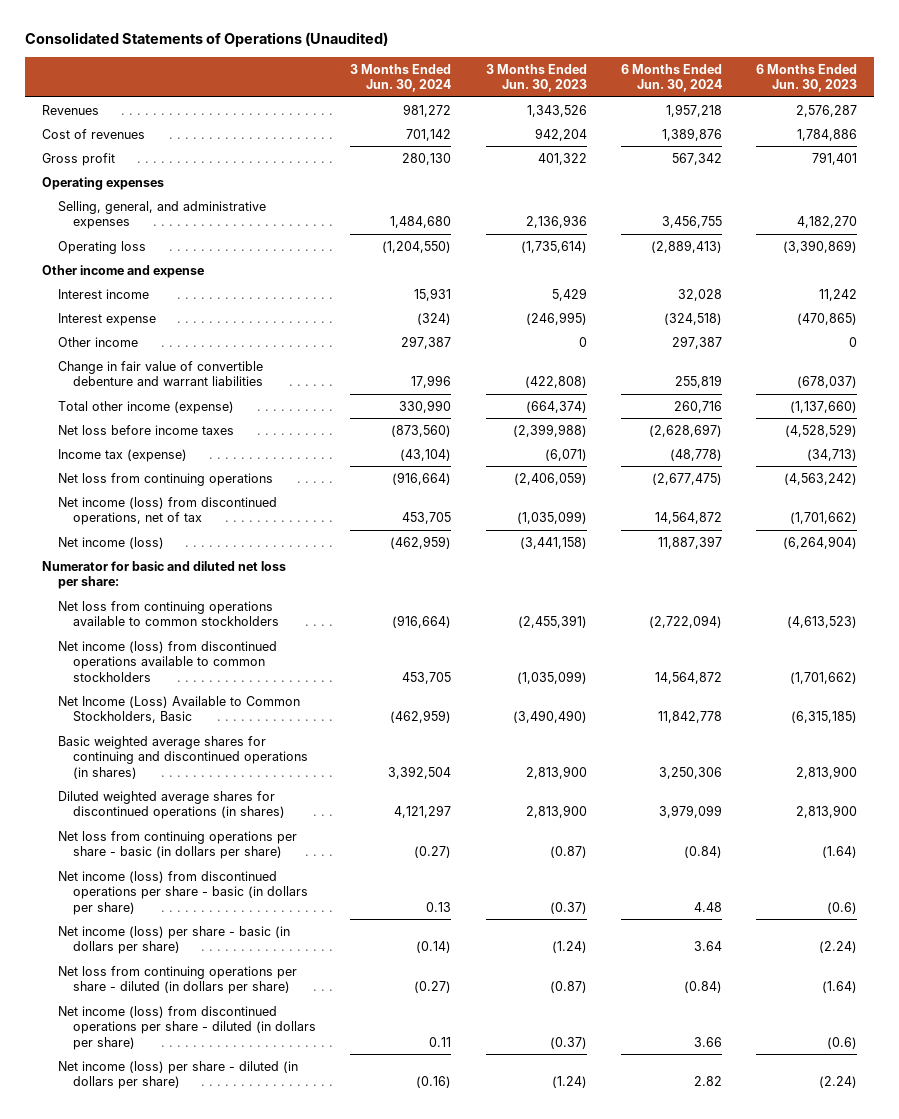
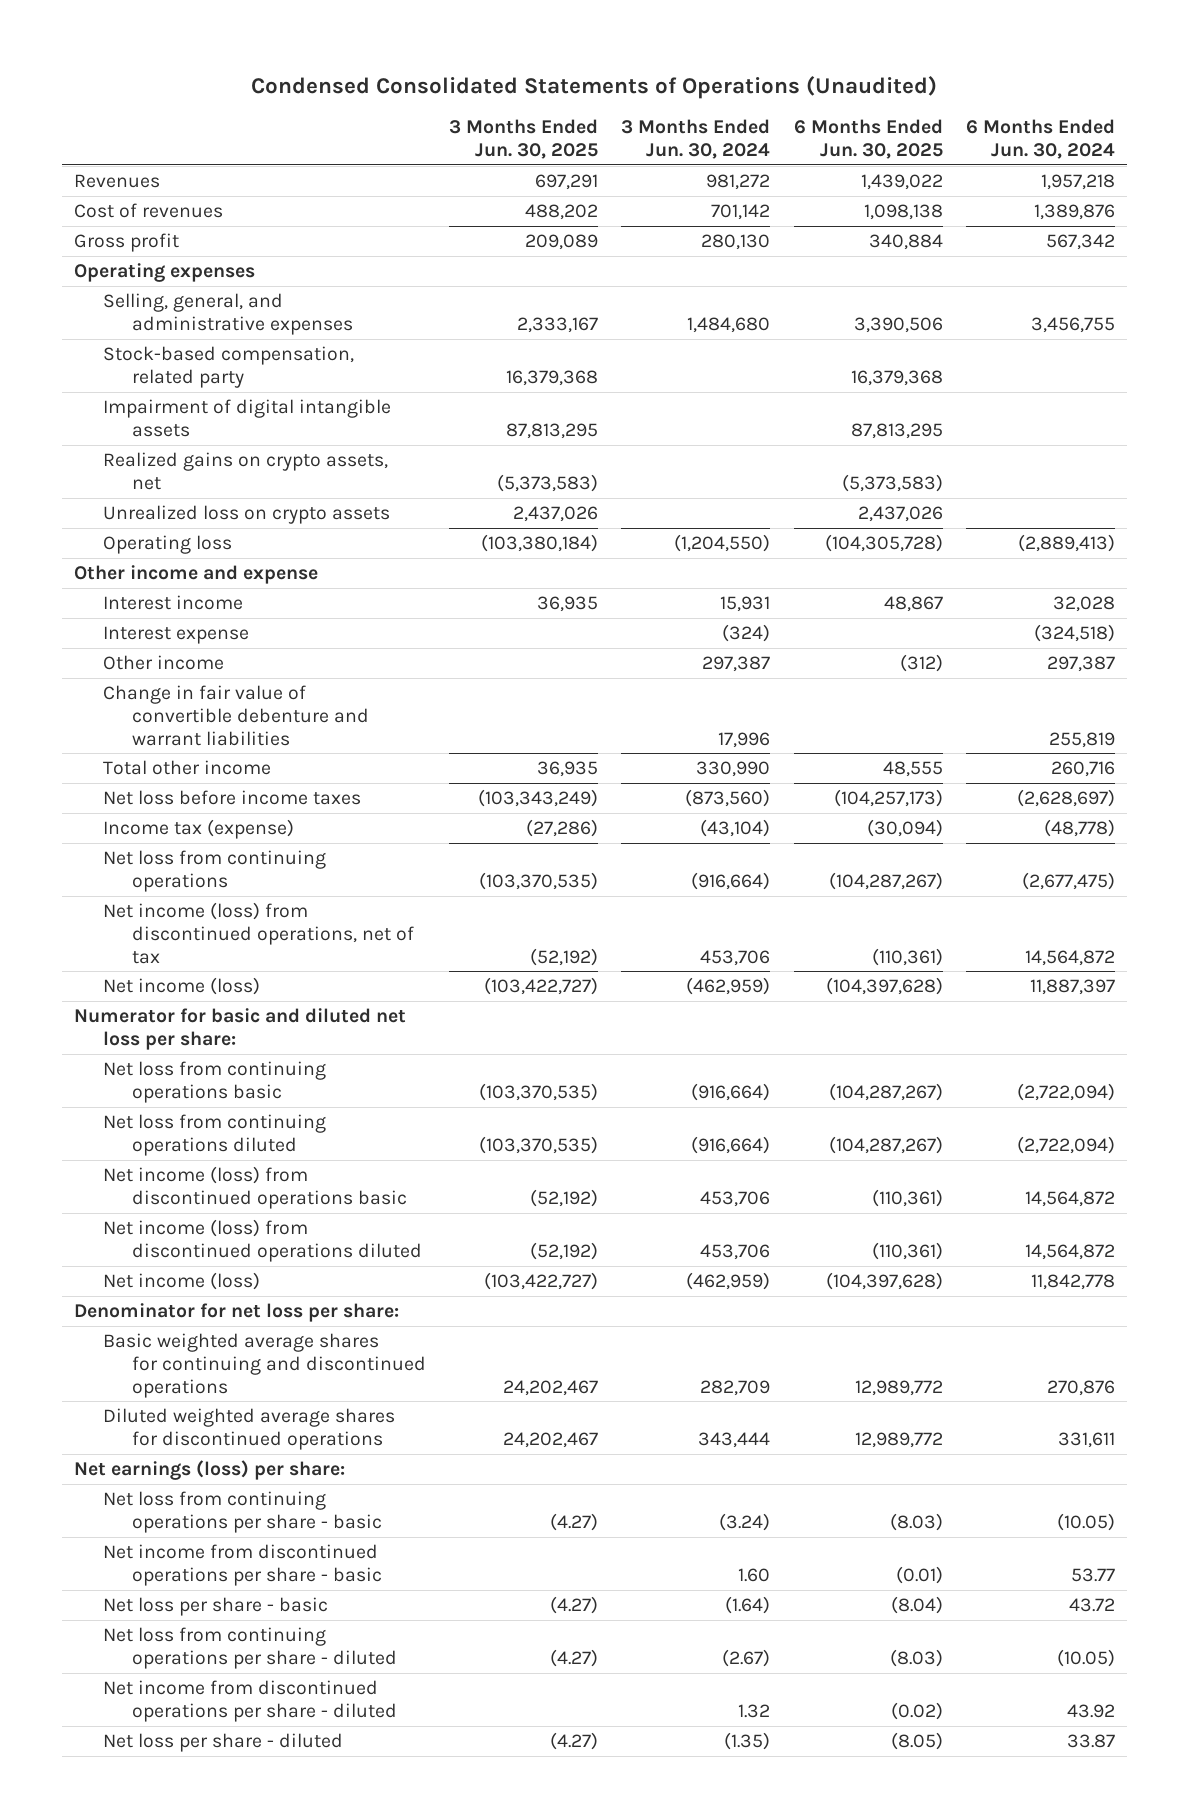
[25,32,389,48] Consolidated Statements of Operations (Unaudited) -> [251,75,938,99] Condensed Consolidated Statements of Operations (Unaudited)
[485,63,587,92] 3 Months Ended Jun. 30, 2023 -> none
[756,63,858,92] 6 Months Ended Jun. 30, 2023 -> none
none -> [449,119,599,159] 3 Months Ended Jun. 30, 2025
none -> [793,119,943,159] 6 Months Ended Jun. 30, 2025
none -> [102,346,354,388] Stock-based compensation, related party
none -> [102,399,391,437] Impairment of digital intangible assets
none -> [102,452,388,490] Realized gains on crypto assets, net
none -> [102,505,390,525] Unrealized loss on crypto assets
[57,400,234,414] Total other income (expense) -> [102,760,271,776] Total other income
[402,512,452,525] 453,705 -> [700,949,771,966] 453,706
[57,600,280,627] Net loss from continuing operations available to common stockholders -> [102,1061,326,1103] Net loss from continuing operations basic
none -> [102,1114,326,1156] Net loss from continuing operations diluted
[57,640,277,682] Net income (loss) from discontinued operations available to common stockholders -> [102,1166,407,1209] Net income (loss) from discontinued operations basic
[402,671,452,684] 453,705 -> [700,1190,771,1207] 453,706
none -> [102,1219,422,1262] Net income (loss) from discontinued operations diluted
[57,695,300,724] Net Income (Loss) Available to Common Stockholders, Basic -> [102,1272,260,1291] Net income (loss)
none -> [74,1303,400,1323] Denominator for net loss per share:
[57,735,309,779] Basic weighted average shares for continuing and discontinued operations (in shares) -> [102,1333,426,1398] Basic weighted average shares for continuing and discontinued operations
[388,765,452,779] 3,392,504 -> [700,1379,771,1396] 282,709
[659,766,723,779] 3,250,306 -> [1046,1379,1115,1396] 270,876
[57,790,286,820] Diluted weighted average shares for discontinued operations (in shares) -> [102,1408,395,1450] Diluted weighted average shares for discontinued operations
[394,805,452,819] 4,121,297 -> [698,1431,771,1448] 343,444
[659,805,723,819] 3,979,099 -> [1057,1431,1115,1448] 331,611
none -> [74,1460,346,1481] Net earnings (loss) per share:
[57,830,297,860] Net loss from continuing operations per share - basic (in dollars per share) -> [102,1491,382,1533] Net loss from continuing operations per share - basic
[414,846,452,859] (0.27) -> [719,1512,771,1531] (3.24)
[684,846,723,859] (0.84) -> [1056,1512,1115,1531] (10.05)
[57,870,309,915] Net income (loss) from discontinued operations per share - basic (in dollars per share) -> [102,1544,382,1586] Net income from discontinued operations per share - basic
[426,901,452,912] 0.13 -> [738,1567,771,1582] 1.60
[694,901,723,912] 4.48 -> [1070,1567,1115,1582] 53.77
[57,925,290,955] Net income (loss) per share - basic (in dollars per share) -> [102,1597,328,1617] Net loss per share - basic
[416,941,452,954] (0.14) -> [725,1596,771,1615] (1.64)
[694,941,723,952] 3.64 -> [1068,1598,1115,1613] 43.72
[57,965,297,995] Net loss from continuing operations per share - diluted (in dollars per share) -> [102,1627,397,1669] Net loss from continuing operations per share - diluted
[414,981,452,994] (0.27) -> [722,1648,771,1667] (2.67)
[684,981,723,994] (0.84) -> [1056,1648,1115,1667] (10.05)
[57,1005,317,1050] Net income (loss) from discontinued operations per share - diluted (in dollars per share) -> [102,1680,397,1722] Net income from discontinued operations per share - diluted
[429,1036,452,1047] 0.11 -> [738,1703,771,1718] 1.32
[694,1036,723,1047] 3.66 -> [1066,1703,1115,1718] 43.92
[57,1060,298,1090] Net income (loss) per share - diluted (in dollars per share) -> [102,1733,343,1753] Net loss per share - diluted
[416,1076,452,1089] (0.16) -> [724,1732,771,1751] (1.35)
[694,1076,723,1087] 2.82 -> [1066,1734,1115,1749] 33.87

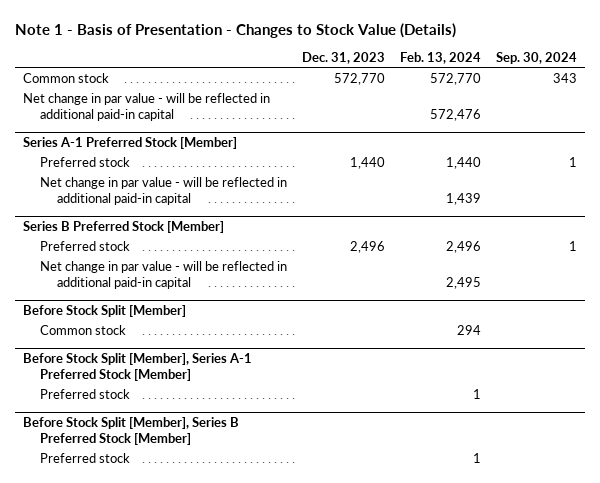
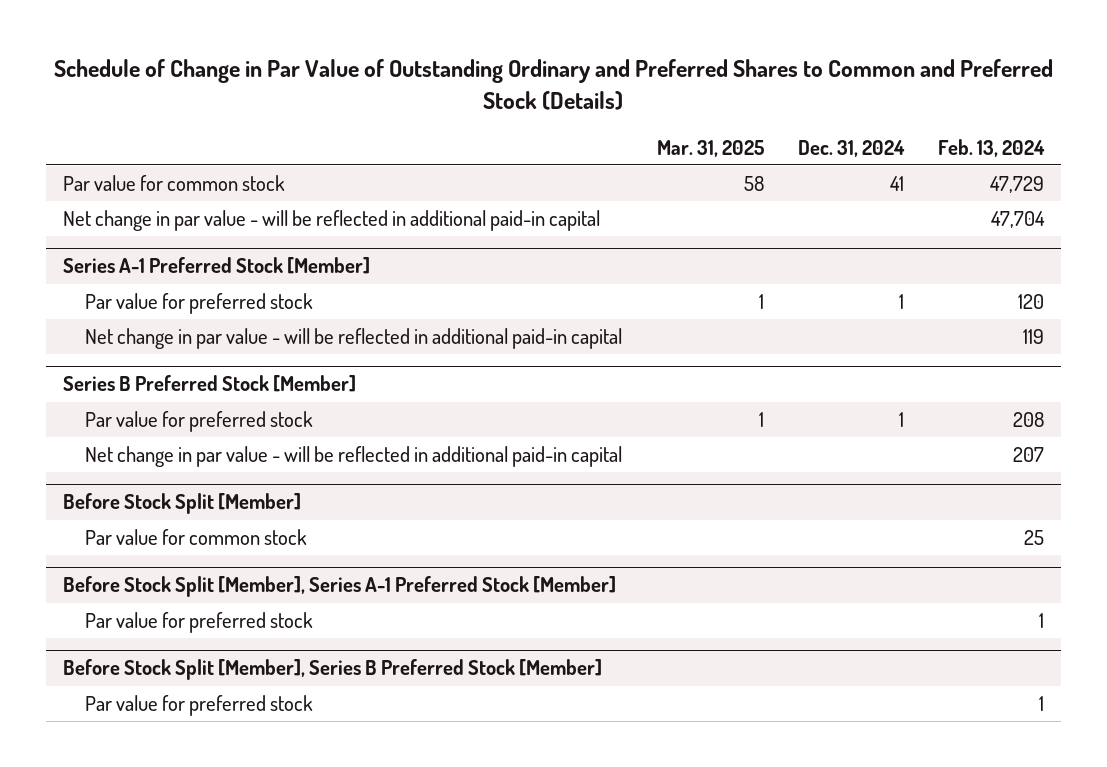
[15,22,457,38] Note 1 - Basis of Presentation - Changes to Stock Value (Details) -> [54,59,1054,111] Schedule of Change in Par Value of Outstanding Ordinary and Preferred Shares to Common and Preferred Stock (Details)
[302,51,386,64] Dec. 31, 2023 -> none
[496,51,578,64] Sep. 30, 2024 -> none
none -> [656,139,764,157] Mar. 31, 2025
none -> [797,139,905,157] Dec. 31, 2024
[22,72,109,83] Common stock -> [62,175,285,192] Par value for common stock
[430,72,482,85] 572,770 -> [989,176,1044,194] 47,729
[430,108,482,121] 572,476 -> [990,211,1045,229] 47,704
[40,156,131,167] Preferred stock -> [85,293,314,315] Par value for preferred stock
[446,156,482,169] 1,440 -> [1017,294,1044,310] 120
[446,192,482,205] 1,439 -> [1022,329,1044,345] 119
[40,240,131,251] Preferred stock -> [85,411,314,433] Par value for preferred stock
[446,240,482,253] 2,496 -> [1012,412,1044,428] 208
[446,276,482,289] 2,495 -> [1012,447,1044,463] 207
[40,324,127,335] Common stock -> [85,529,308,546] Par value for common stock
[457,324,482,335] 294 -> [1023,530,1044,546] 25
[40,388,131,399] Preferred stock -> [85,612,314,634] Par value for preferred stock
[40,452,131,463] Preferred stock -> [85,695,314,717] Par value for preferred stock

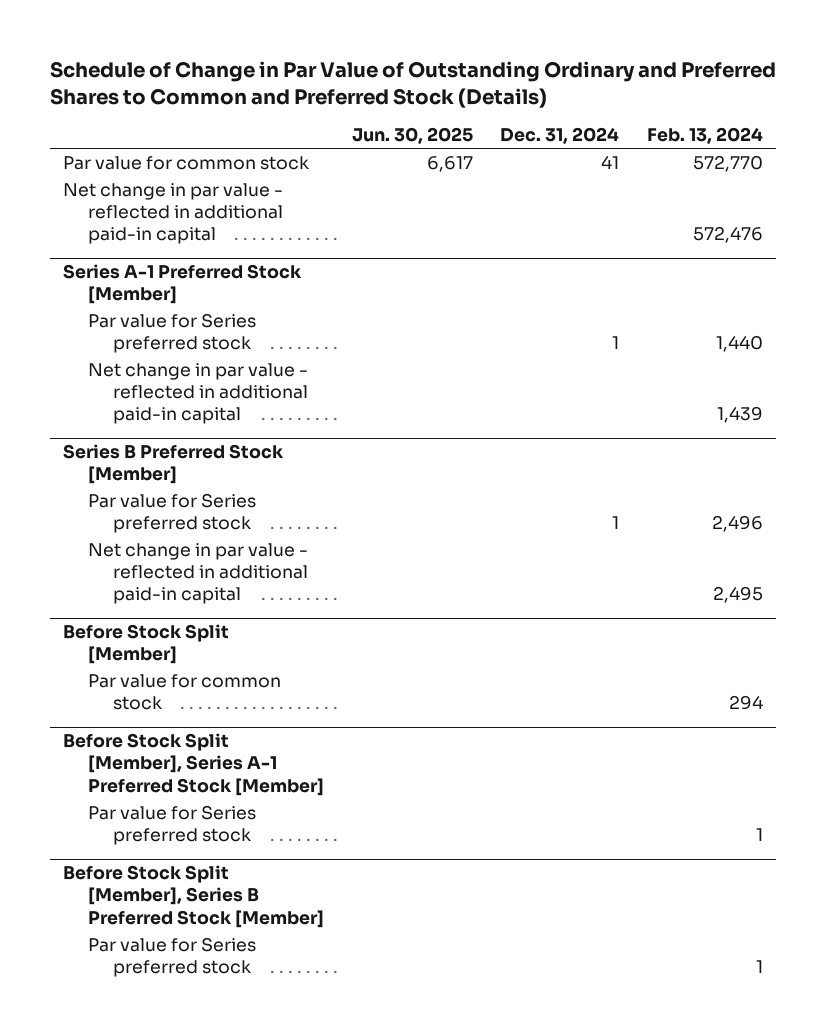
[656,139,764,157] Mar. 31, 2025 -> none
none -> [351,127,473,145] Jun. 30, 2025
[989,176,1044,194] 47,729 -> [692,154,763,172] 572,770
[62,210,600,232] Net change in par value - will be reflected in additional paid-in capital -> [63,182,284,245] Net change in par value - reflected in additional paid-in capital
[990,211,1045,229] 47,704 -> [692,226,763,244] 572,476
[85,293,314,315] Par value for preferred stock -> [88,312,257,354] Par value for Series preferred stock
[1017,294,1044,310] 120 -> [715,335,763,353] 1,440
[85,328,623,350] Net change in par value - will be reflected in additional paid-in capital -> [88,362,309,425] Net change in par value - reflected in additional paid-in capital
[1022,329,1044,345] 119 -> [716,406,763,424] 1,439
[85,411,314,433] Par value for preferred stock -> [88,492,257,534] Par value for Series preferred stock
[1012,412,1044,428] 208 -> [711,515,763,533] 2,496
[85,446,623,468] Net change in par value - will be reflected in additional paid-in capital -> [88,542,309,605] Net change in par value - reflected in additional paid-in capital
[1012,447,1044,463] 207 -> [712,586,763,604] 2,495
[1023,530,1044,546] 25 -> [728,695,763,711] 294
[85,612,314,634] Par value for preferred stock -> [88,804,257,846] Par value for Series preferred stock
[85,695,314,717] Par value for preferred stock -> [88,936,257,978] Par value for Series preferred stock

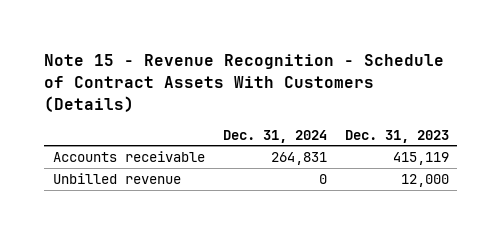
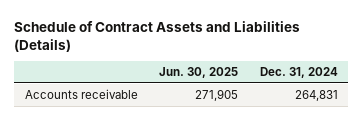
[44,54,445,112] Note 15 - Revenue Recognition - Schedule of Contract Assets With Customers (Details) -> [13,20,300,52] Schedule of Contract Assets and Liabilities (Details)
[344,129,449,143] Dec. 31, 2023 -> none
none -> [159,67,239,79] Jun. 30, 2025
[53,172,182,184] Unbilled revenue -> none

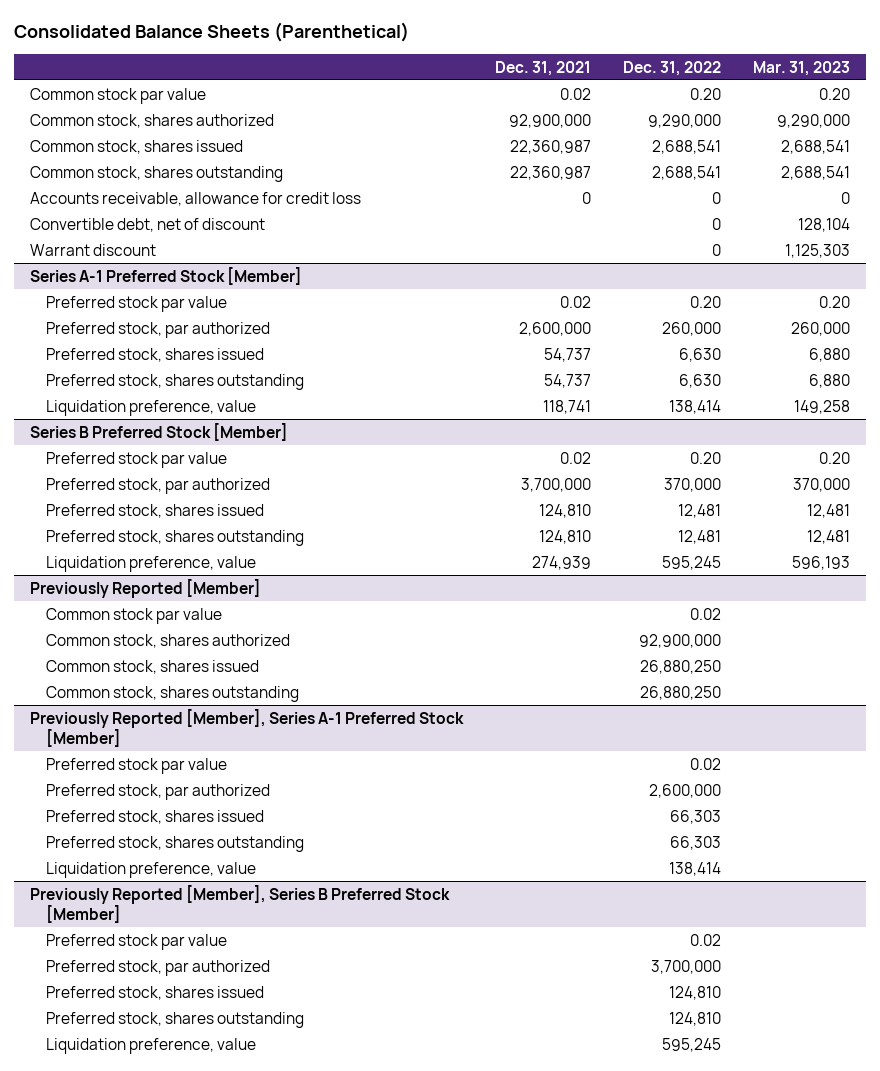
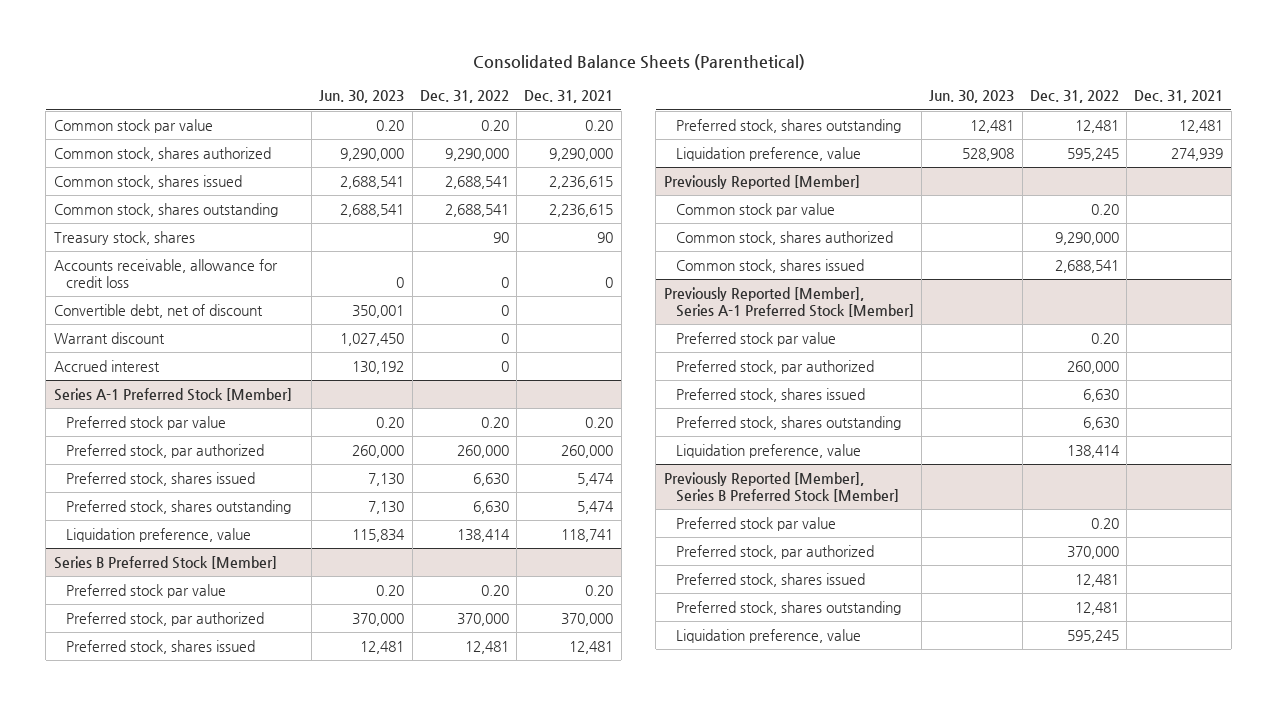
[753,60,851,76] Mar. 31, 2023 -> none
none -> [319,90,405,104] Jun. 30, 2023
[560,87,592,100] 0.02 -> [585,119,614,131] 0.20
[509,113,592,128] 92,900,000 -> [549,147,614,161] 9,290,000
[510,139,592,154] 22,360,987 -> [549,175,614,189] 2,236,615
[510,165,592,180] 22,360,987 -> [549,203,614,217] 2,236,615
none -> [53,230,195,245] Treasury stock, shares
none -> [53,359,160,372] Accrued interest
[560,295,592,308] 0.02 -> [585,416,614,428] 0.20
[519,321,592,336] 2,600,000 -> [561,444,614,458] 260,000
[544,347,592,362] 54,737 -> [577,472,615,486] 5,474
[544,373,592,388] 54,737 -> [577,500,615,514] 5,474
[560,451,592,464] 0.02 -> [585,584,614,596] 0.20
[521,477,592,492] 3,700,000 -> [561,612,614,626] 370,000
[539,503,592,518] 124,810 -> [569,640,614,654] 12,481
[539,529,592,544] 124,810 -> [1179,119,1224,133] 12,481
[45,685,299,702] Common stock, shares outstanding -> none
[690,607,722,620] 0.02 -> [1090,203,1119,215] 0.20
[639,633,722,648] 92,900,000 -> [1054,231,1119,245] 9,290,000
[640,659,722,674] 26,880,250 -> [1054,259,1119,273] 2,688,541
[690,757,722,770] 0.02 -> [1090,332,1119,344] 0.20
[649,783,722,798] 2,600,000 -> [1066,360,1119,374] 260,000
[670,809,722,824] 66,303 -> [1082,388,1119,402] 6,630
[670,835,722,850] 66,303 -> [1082,416,1119,430] 6,630
[690,933,722,946] 0.02 -> [1090,517,1119,529] 0.20
[651,959,722,974] 3,700,000 -> [1066,545,1119,559] 370,000
[669,985,722,1000] 124,810 -> [1074,573,1119,587] 12,481
[669,1011,722,1026] 124,810 -> [1074,601,1119,615] 12,481

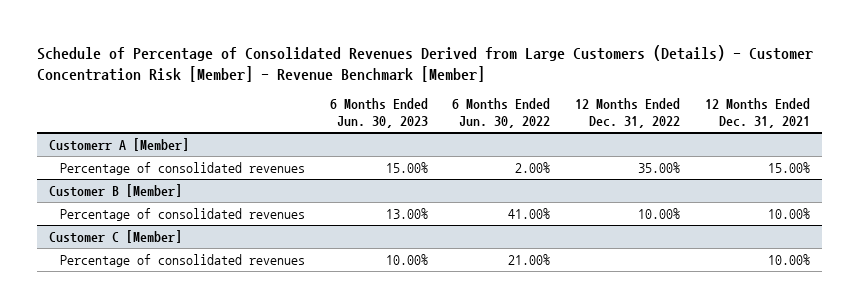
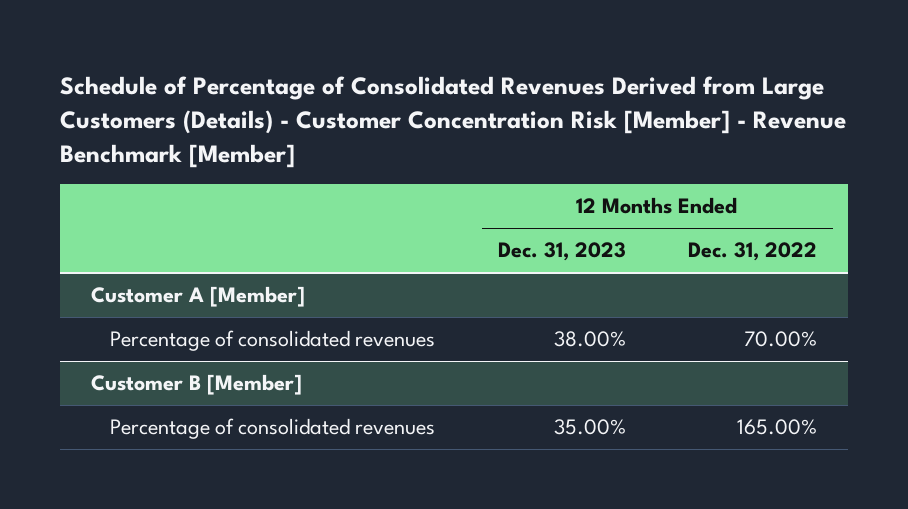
[329,98,428,128] 6 Months Ended Jun. 30, 2023 -> none
[452,98,551,128] 6 Months Ended Jun. 30, 2022 -> none
[704,98,810,128] 12 Months Ended Dec. 31, 2021 -> none
none -> [497,242,626,262] Dec. 31, 2023
[48,137,189,151] Customerr A [Member] -> [90,286,305,308] Customer A [Member]
[638,161,681,173] 35.00% -> [744,331,818,348] 70.00%
[48,229,182,243] Customer C [Member] -> none
[60,253,306,267] Percentage of consolidated revenues -> none
[638,207,681,219] 10.00% -> [737,419,818,436] 165.00%

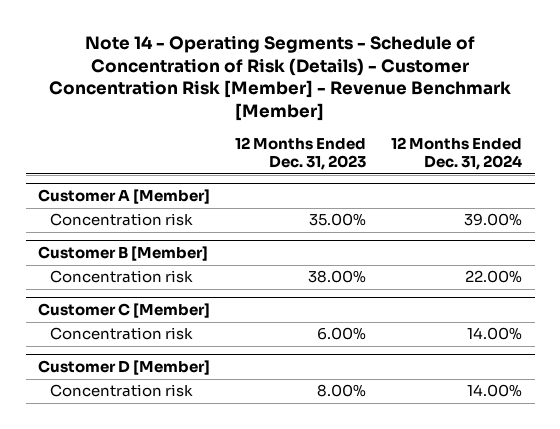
[59,75,846,168] Schedule of Percentage of Consolidated Revenues Derived from Large Customers (Details) - Customer Concentration Risk [Member] - Revenue Benchmark [Member] -> [49,34,512,122] Note 14 - Operating Segments - Schedule of Concentration of Risk (Details) - Customer Concentration Risk [Member] - Revenue Benchmark [Member]
[688,242,818,262] Dec. 31, 2022 -> none
none -> [391,137,523,171] 12 Months Ended Dec. 31, 2024
[110,330,436,352] Percentage of consolidated revenues -> none
none -> [49,213,193,227] Concentration risk
[110,418,436,440] Percentage of consolidated revenues -> none
none -> [49,270,193,284] Concentration risk
none -> [38,303,211,319] Customer C [Member]
none -> [49,327,193,341] Concentration risk
none -> [38,360,211,376] Customer D [Member]
none -> [49,384,193,398] Concentration risk

